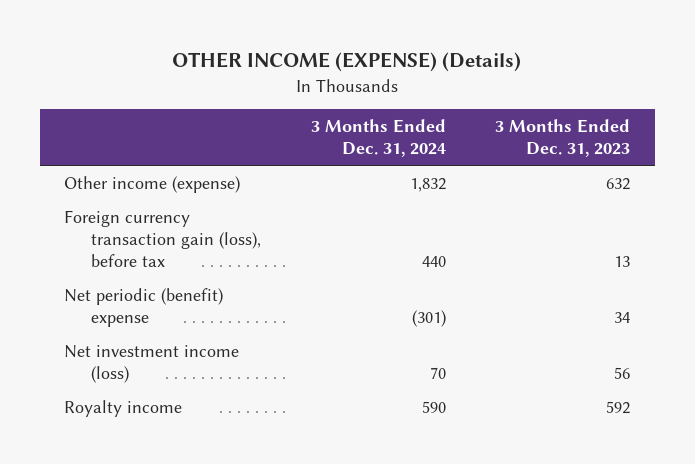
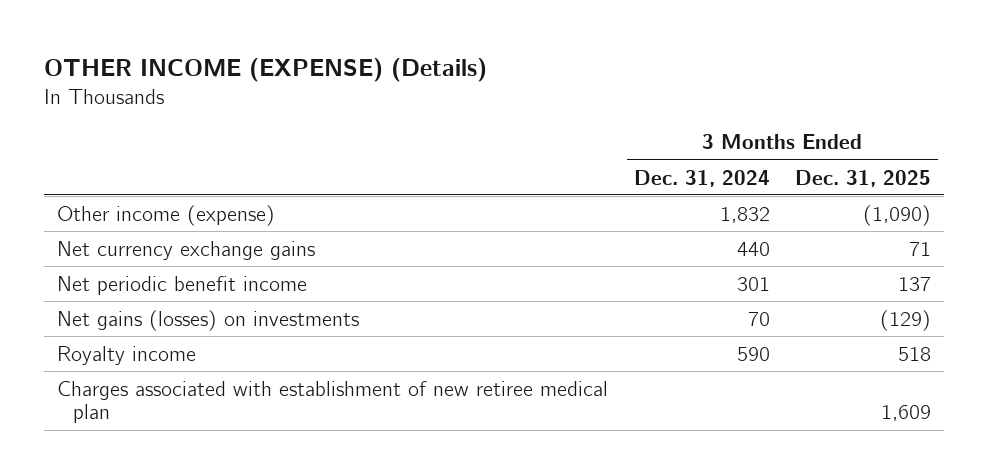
[495,119,631,158] 3 Months Ended Dec. 31, 2023 -> none
none -> [795,169,932,187] Dec. 31, 2025
[64,209,262,267] Foreign currency transaction gain (loss), before tax -> [57,240,316,260] Net currency exchange gains
[64,287,224,327] Net periodic (benefit) expense -> [57,275,308,295] Net periodic benefit income
[411,309,446,327] (301) -> [736,276,770,291] 301
[64,344,240,383] Net investment income (loss) -> [57,309,360,331] Net gains (losses) on investments
none -> [57,380,609,424] Charges associated with establishment of new retiree medical plan

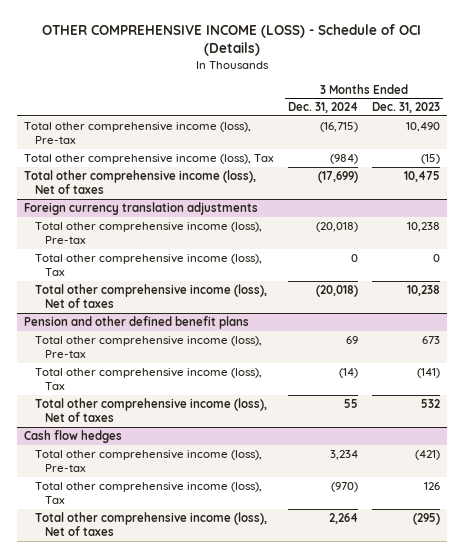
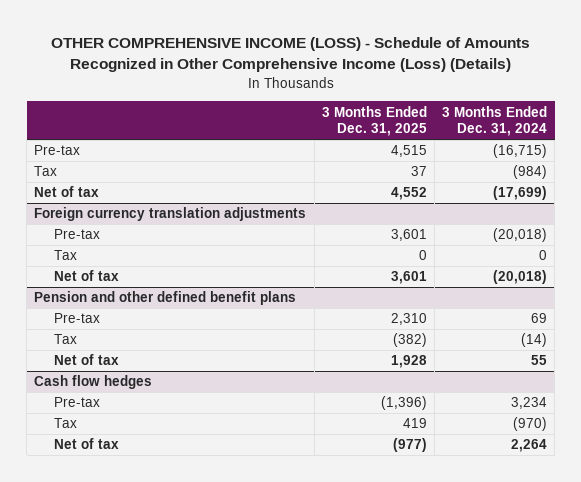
[42,24,422,57] OTHER COMPREHENSIVE INCOME (LOSS) - Schedule of OCI (Details) -> [50,36,530,73] OTHER COMPREHENSIVE INCOME (LOSS) - Schedule of Amounts Recognized in Other Comprehensive Income (Loss) (Details)
[371,102,440,114] Dec. 31, 2023 -> none
none -> [321,105,427,137] 3 Months Ended Dec. 31, 2025
[24,121,252,144] Total other comprehensive income (loss), Pre-tax -> [34,145,81,156] Pre-tax
[24,153,275,164] Total other comprehensive income (loss), Tax -> [34,166,58,177] Tax
[24,169,257,194] Total other comprehensive income (loss), Net of taxes -> [34,186,100,198] Net of tax
[34,221,262,244] Total other comprehensive income (loss), Pre-tax -> [53,229,100,240] Pre-tax
[34,253,262,276] Total other comprehensive income (loss), Tax -> [53,250,77,261] Tax
[34,283,267,308] Total other comprehensive income (loss), Net of taxes -> [53,270,119,282] Net of tax
[34,335,262,358] Total other comprehensive income (loss), Pre-tax -> [53,313,100,324] Pre-tax
[34,367,262,390] Total other comprehensive income (loss), Tax -> [53,334,77,345] Tax
[34,397,267,422] Total other comprehensive income (loss), Net of taxes -> [53,354,119,366] Net of tax
[34,449,262,472] Total other comprehensive income (loss), Pre-tax -> [53,397,100,408] Pre-tax
[34,481,262,504] Total other comprehensive income (loss), Tax -> [53,418,77,429] Tax
[34,511,267,536] Total other comprehensive income (loss), Net of taxes -> [53,438,119,450] Net of tax

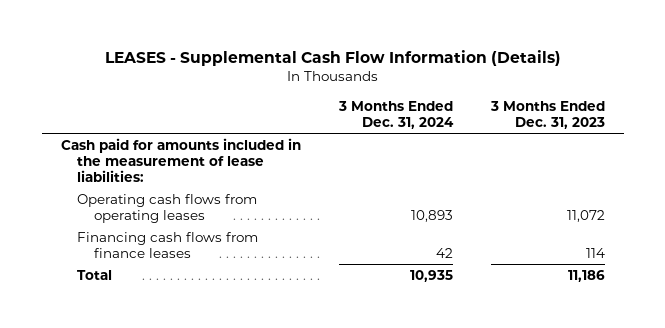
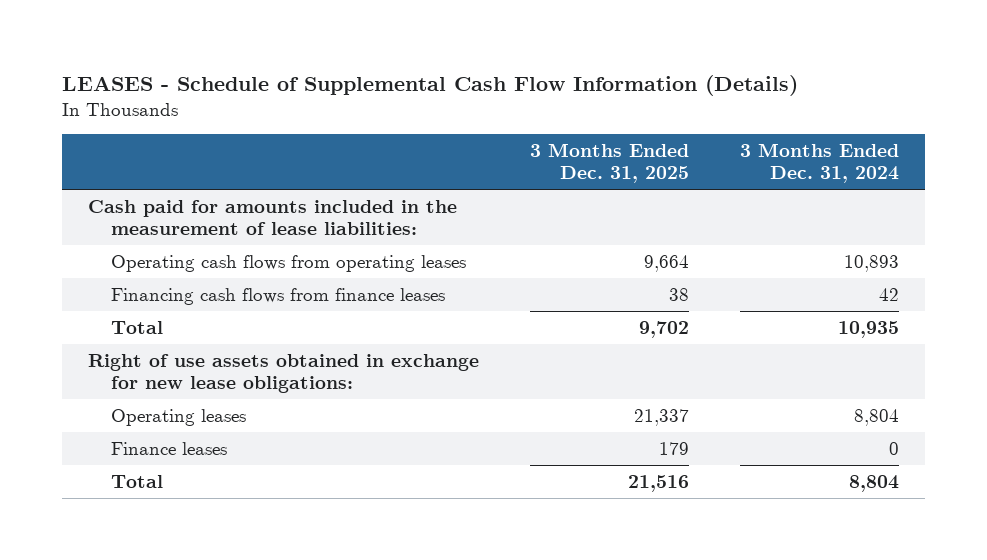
[104,49,561,66] LEASES - Supplemental Cash Flow Information (Details) -> [62,74,799,96] LEASES - Schedule of Supplemental Cash Flow Information (Details)
[489,100,605,129] 3 Months Ended Dec. 31, 2023 -> none
none -> [529,143,689,183] 3 Months Ended Dec. 31, 2025
none -> [87,354,479,393] Right of use assets obtained in exchange for new lease obligations:
none -> [111,409,247,427] Operating leases
none -> [111,442,228,456] Finance leases
none -> [111,475,164,489] Total

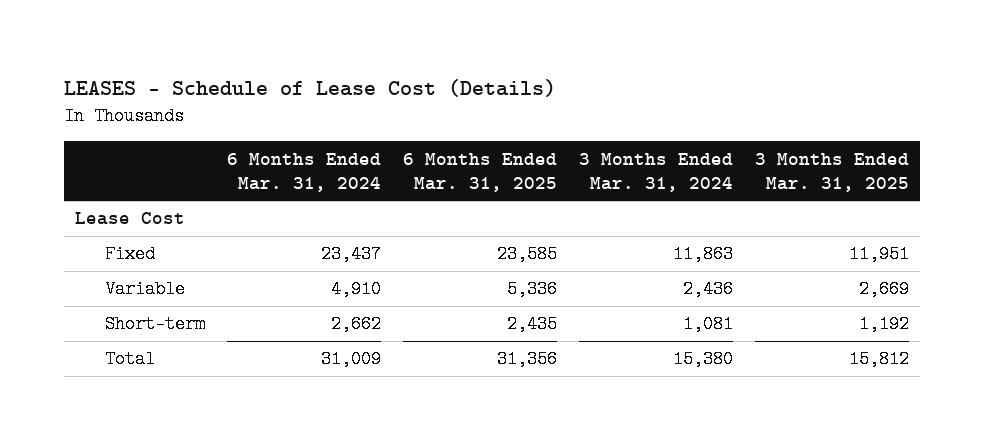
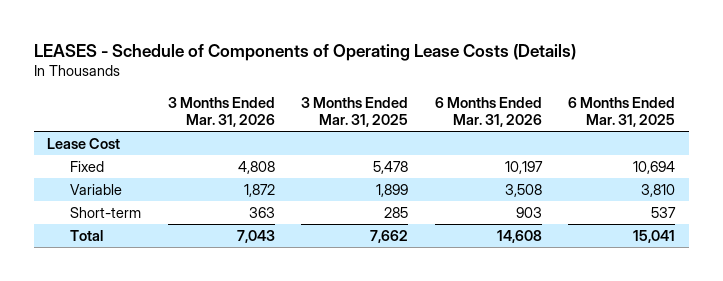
[64,78,557,97] LEASES - Schedule of Lease Cost (Details) -> [34,43,577,61] LEASES - Schedule of Components of Operating Lease Costs (Details)
[227,152,382,192] 6 Months Ended Mar. 31, 2024 -> none
[579,152,734,192] 3 Months Ended Mar. 31, 2024 -> none
none -> [167,96,275,128] 3 Months Ended Mar. 31, 2026
none -> [434,96,542,128] 6 Months Ended Mar. 31, 2026
[497,245,558,264] 23,585 -> [633,160,676,174] 10,694
[849,245,910,264] 11,951 -> [373,160,409,174] 5,478
[507,280,558,299] 5,336 -> [641,183,676,197] 3,810
[859,280,910,299] 2,669 -> [376,183,409,197] 1,899
[507,315,558,334] 2,435 -> [651,206,677,218] 537
[859,315,910,334] 1,192 -> [384,206,409,218] 285
[497,350,558,369] 31,356 -> [633,229,676,243] 15,041
[849,350,910,369] 15,812 -> [370,229,409,243] 7,662

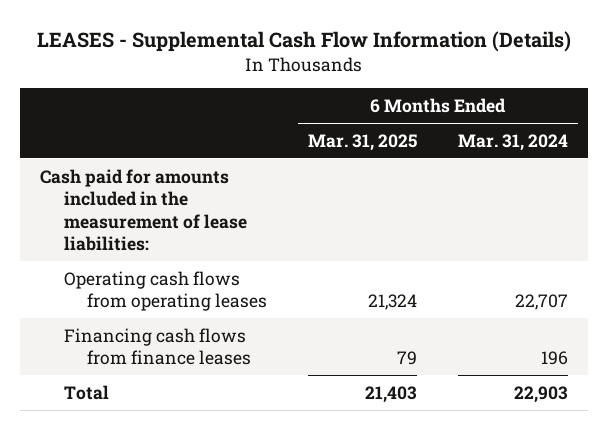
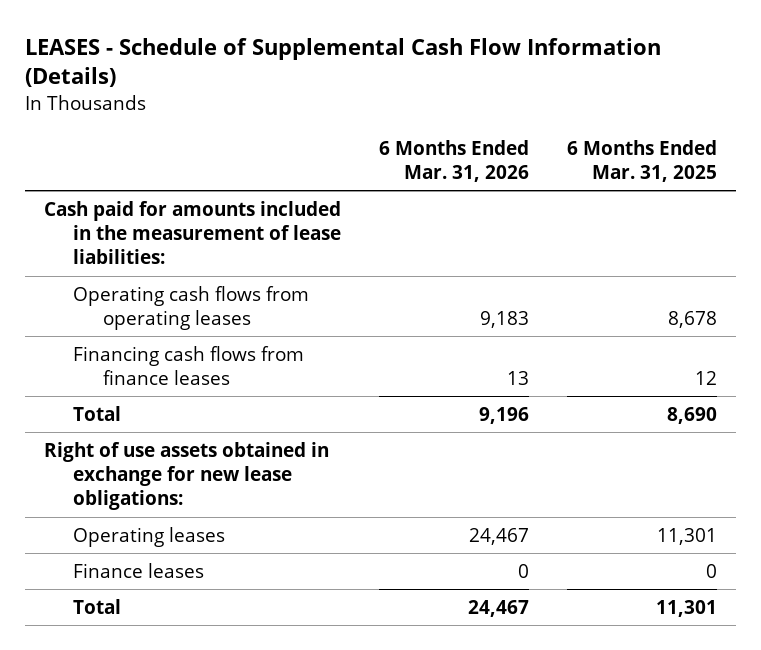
[36,30,571,52] LEASES - Supplemental Cash Flow Information (Details) -> [24,37,661,88] LEASES - Schedule of Supplemental Cash Flow Information (Details)
[457,133,568,151] Mar. 31, 2024 -> none
none -> [379,139,530,182] 6 Months Ended Mar. 31, 2026
[367,294,417,311] 21,324 -> [668,311,718,329] 8,678
[396,351,417,366] 79 -> [695,371,718,386] 12
[364,385,417,403] 21,403 -> [667,406,718,424] 8,690
none -> [43,441,329,511] Right of use assets obtained in exchange for new lease obligations:
none -> [73,526,226,547] Operating leases
none -> [73,562,205,578] Finance leases
none -> [73,598,122,614] Total

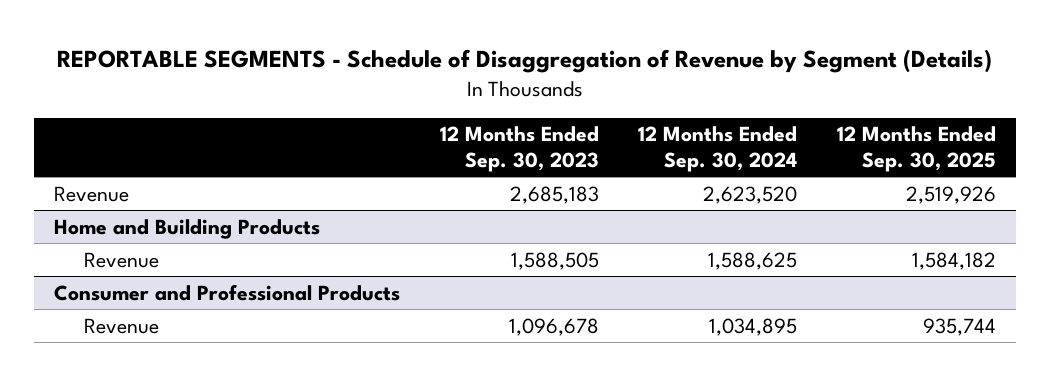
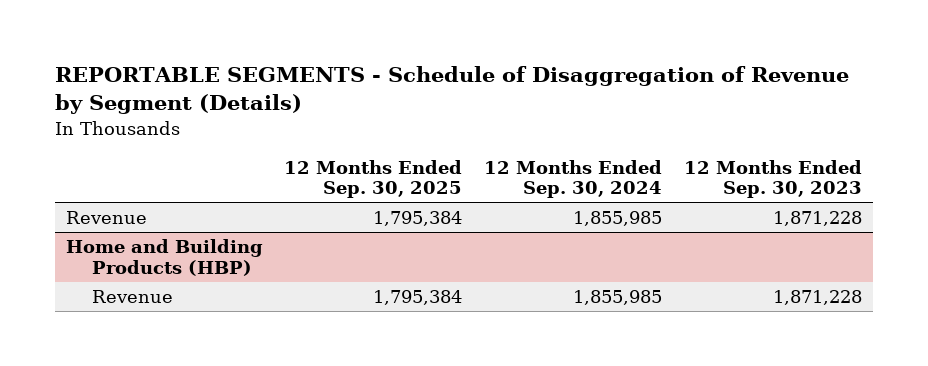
[53,283,400,301] Consumer and Professional Products -> none
[83,317,159,334] Revenue -> none
[509,185,599,204] 2,685,183 -> [773,211,863,227] 1,871,228
[703,185,798,204] 2,623,520 -> [573,211,663,227] 1,855,985
[906,185,997,204] 2,519,926 -> [373,211,463,227] 1,795,384
[53,218,320,239] Home and Building Products -> [65,239,263,276] Home and Building Products (HBP)
[510,251,599,270] 1,588,505 -> [773,290,863,306] 1,871,228
[708,251,798,270] 1,588,625 -> [573,290,663,306] 1,855,985
[912,251,997,270] 1,584,182 -> [373,290,463,306] 1,795,384

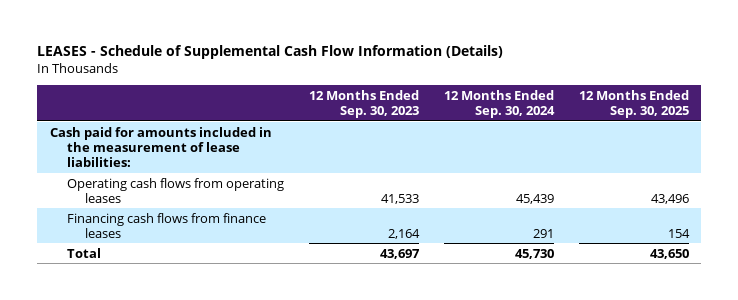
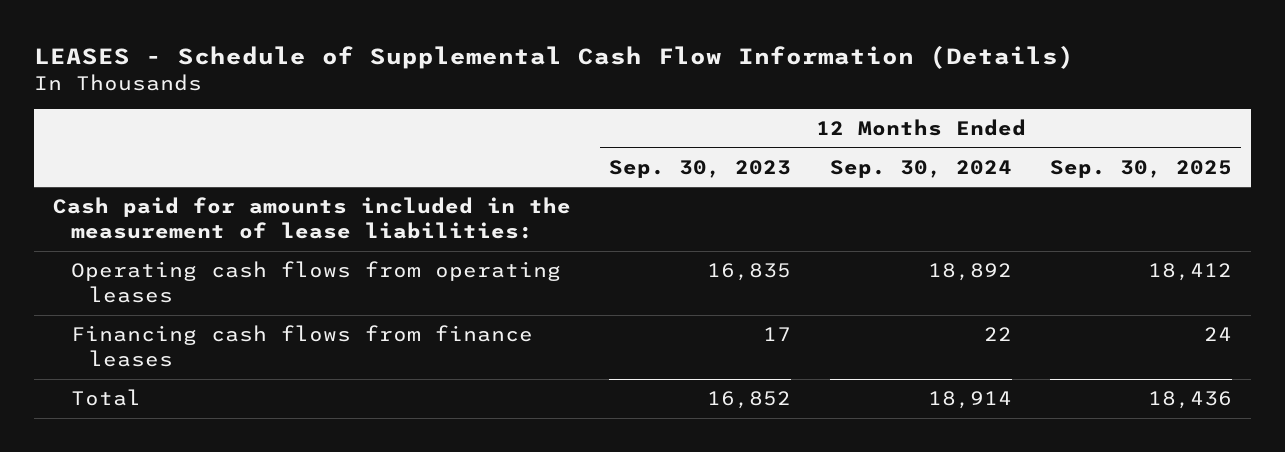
[381,193,420,204] 41,533 -> [707,263,792,282] 16,835
[515,193,554,204] 45,439 -> [927,263,1012,282] 18,892
[650,193,689,204] 43,496 -> [1147,263,1232,282] 18,412
[388,228,421,239] 2,164 -> [763,327,792,342] 17
[532,228,554,238] 291 -> [983,327,1012,342] 22
[667,228,690,238] 154 -> [1203,327,1232,342] 24
[380,248,421,259] 43,697 -> [707,391,792,410] 16,852
[514,248,554,259] 45,730 -> [927,391,1012,410] 18,914
[649,248,689,259] 43,650 -> [1147,391,1232,410] 18,436

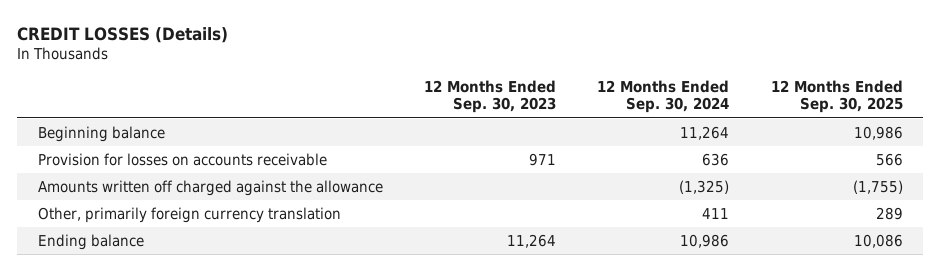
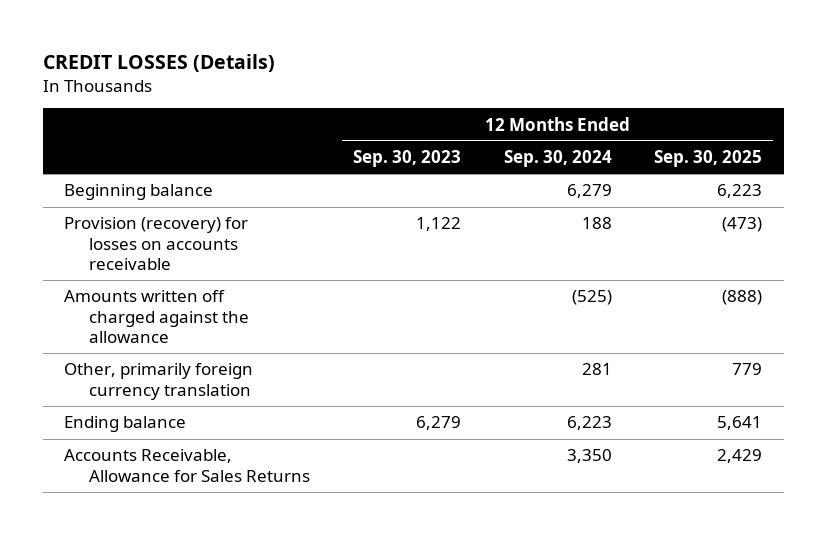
[680,125,730,140] 11,264 -> [566,184,612,199] 6,279
[853,125,903,140] 10,986 -> [717,184,763,199] 6,223
[37,152,327,166] Provision for losses on accounts receivable -> [64,217,249,270] Provision (recovery) for losses on accounts receivable
[529,152,557,166] 971 -> [416,217,462,232] 1,122
[702,152,730,166] 636 -> [581,217,612,230] 188
[875,152,903,166] 566 -> [722,217,763,233] (473)
[679,179,730,194] (1,325) -> [571,290,612,306] (525)
[852,179,903,194] (1,755) -> [722,290,763,306] (888)
[702,207,730,219] 411 -> [581,363,612,376] 281
[875,206,903,220] 289 -> [732,363,763,376] 779
[507,233,557,248] 11,264 -> [416,416,462,431] 6,279
[680,233,730,248] 10,986 -> [566,416,612,431] 6,223
[853,233,903,248] 10,086 -> [717,416,763,431] 5,641
none -> [64,449,311,482] Accounts Receivable, Allowance for Sales Returns

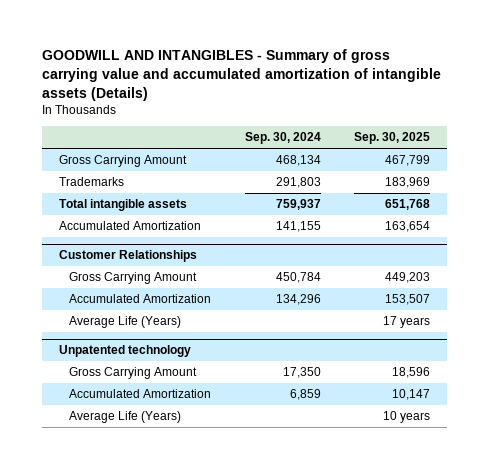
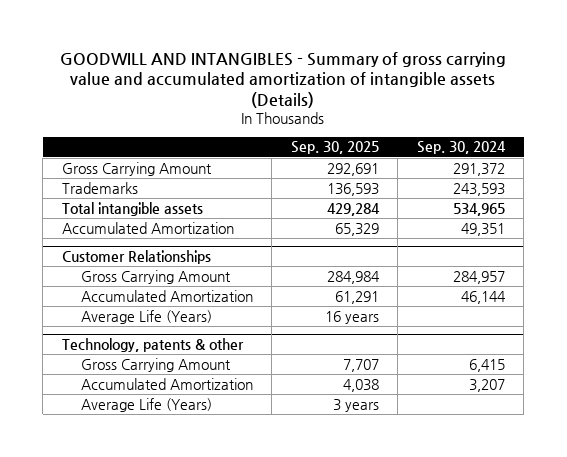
[275,155,321,167] 468,134 -> [452,162,505,176] 291,372
[385,155,431,167] 467,799 -> [326,162,379,176] 292,691
[275,177,321,189] 291,803 -> [452,182,505,196] 243,593
[385,177,431,189] 183,969 -> [326,182,379,196] 136,593
[275,199,321,211] 759,937 -> [452,202,505,216] 534,965
[385,199,431,211] 651,768 -> [326,202,380,216] 429,284
[275,221,321,233] 141,155 -> [460,222,505,236] 49,351
[385,221,431,233] 163,654 -> [334,222,379,236] 65,329
[275,272,321,284] 450,784 -> [452,270,505,284] 284,957
[385,272,431,284] 449,203 -> [326,270,380,284] 284,984
[275,294,321,306] 134,296 -> [460,290,506,304] 46,144
[385,294,431,306] 153,507 -> [334,290,379,304] 61,291
[383,316,431,329] 17 years -> [324,310,379,324] 16 years
[58,345,191,358] Unpatented technology -> [61,337,244,352] Technology, patents & other
[282,367,321,379] 17,350 -> [468,358,505,372] 6,415
[392,367,431,379] 18,596 -> [342,358,379,372] 7,707
[289,389,321,401] 6,859 -> [468,378,505,392] 3,207
[392,389,431,401] 10,147 -> [342,378,379,392] 4,038
[383,411,431,424] 10 years -> [332,398,379,412] 3 years

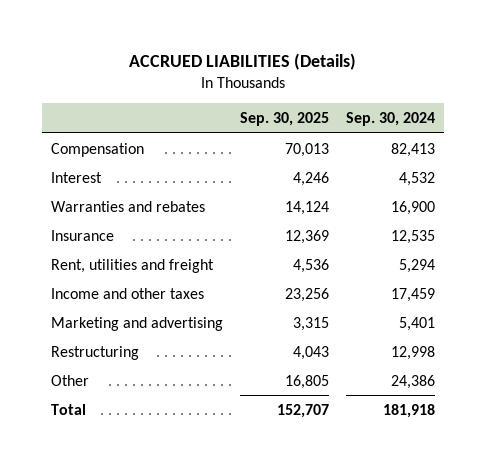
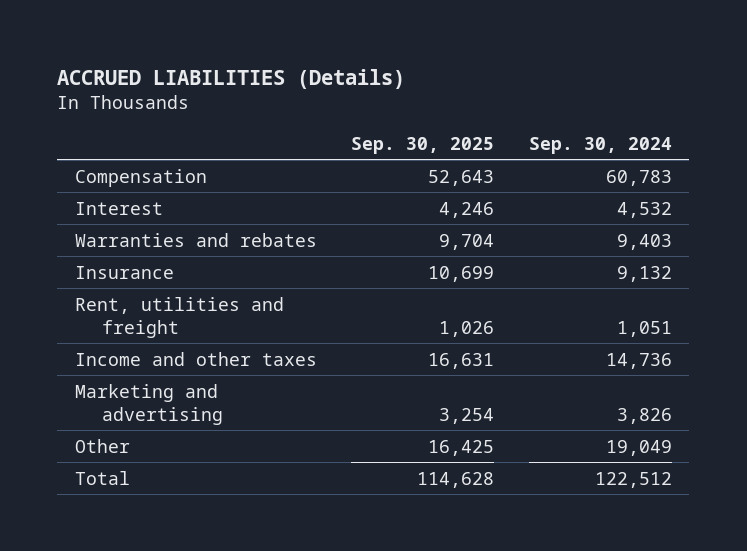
[285,142,330,157] 70,013 -> [428,169,495,186] 52,643
[391,142,436,157] 82,413 -> [605,169,672,186] 60,783
[50,345,139,360] Restructuring -> none
[285,200,330,215] 14,124 -> [439,233,495,250] 9,704
[391,200,436,215] 16,900 -> [616,233,672,250] 9,403
[285,229,330,244] 12,369 -> [428,265,495,282] 10,699
[391,229,436,244] 12,535 -> [616,265,672,282] 9,132
[293,258,330,273] 4,536 -> [439,320,495,337] 1,026
[399,258,436,273] 5,294 -> [616,320,672,337] 1,051
[285,287,330,302] 23,256 -> [428,352,495,369] 16,631
[391,287,436,302] 17,459 -> [605,352,672,369] 14,736
[293,316,330,331] 3,315 -> [439,407,495,424] 3,254
[399,316,436,331] 5,401 -> [616,407,672,424] 3,826
[285,374,330,389] 16,805 -> [428,439,495,456] 16,425
[391,374,436,389] 24,386 -> [605,439,672,456] 19,049
[277,403,330,418] 152,707 -> [417,471,495,488] 114,628
[383,403,436,418] 181,918 -> [594,471,672,488] 122,512

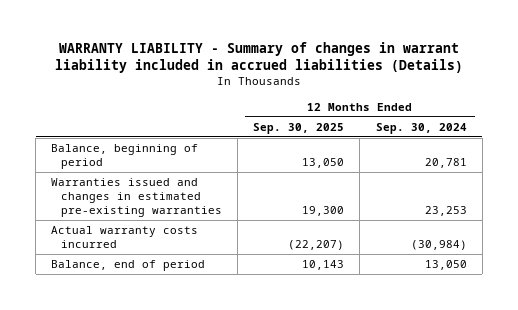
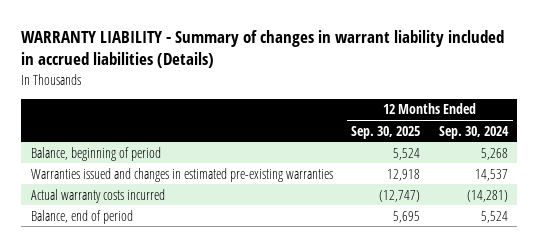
[302,157,345,168] 13,050 -> [393,147,421,160] 5,524
[424,157,467,168] 20,781 -> [481,147,509,160] 5,268
[302,205,345,216] 19,300 -> [387,168,421,181] 12,918
[424,205,467,216] 23,253 -> [475,168,509,181] 14,537
[288,239,345,250] (22,207) -> [379,189,421,202] (12,747)
[410,239,467,250] (30,984) -> [467,189,509,202] (14,281)
[302,260,345,271] 10,143 -> [393,210,421,223] 5,695
[424,260,467,271] 13,050 -> [481,210,509,223] 5,524

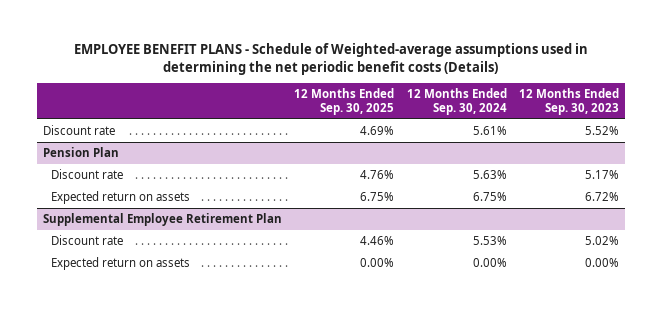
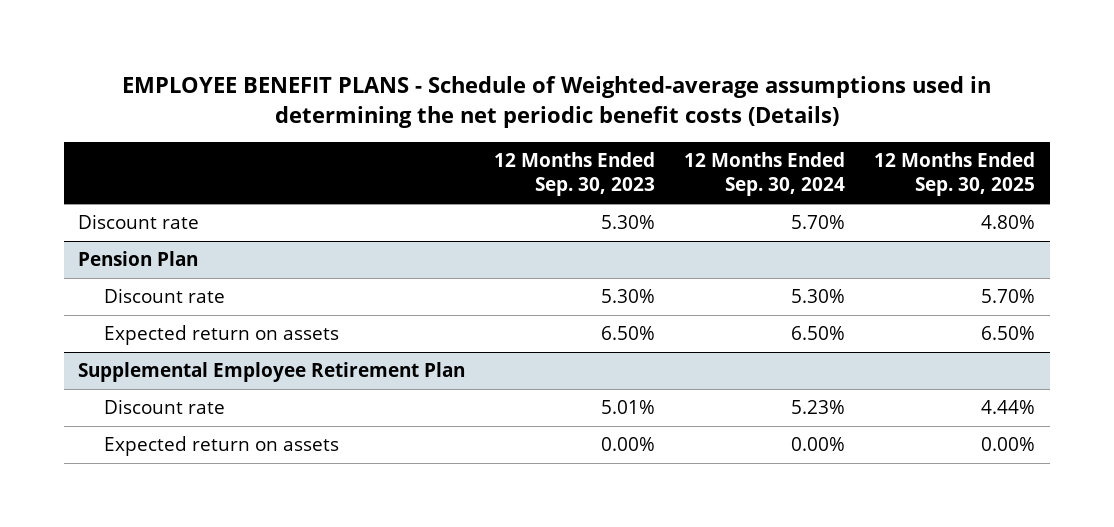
[360,126,395,136] 4.69% -> [981,215,1036,230] 4.80%
[472,126,507,136] 5.61% -> [791,215,846,230] 5.70%
[585,126,620,136] 5.52% -> [601,215,656,230] 5.30%
[360,170,395,180] 4.76% -> [981,289,1036,304] 5.70%
[472,170,507,180] 5.63% -> [791,289,846,304] 5.30%
[585,170,620,180] 5.17% -> [601,289,656,304] 5.30%
[360,192,395,202] 6.75% -> [981,326,1036,341] 6.50%
[472,192,507,202] 6.75% -> [791,326,846,341] 6.50%
[585,192,620,202] 6.72% -> [601,326,656,341] 6.50%
[360,236,395,246] 4.46% -> [981,400,1036,415] 4.44%
[472,236,507,246] 5.53% -> [791,400,846,415] 5.23%
[585,236,620,246] 5.02% -> [601,400,656,415] 5.01%

